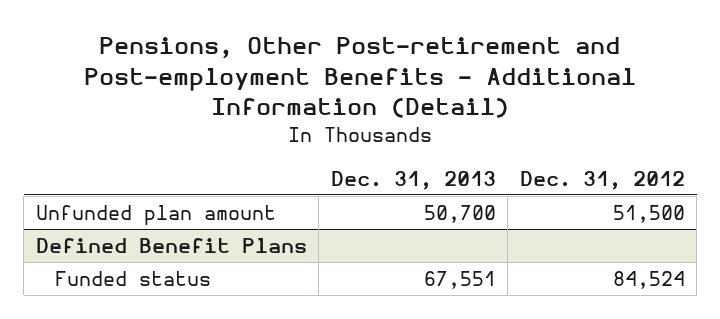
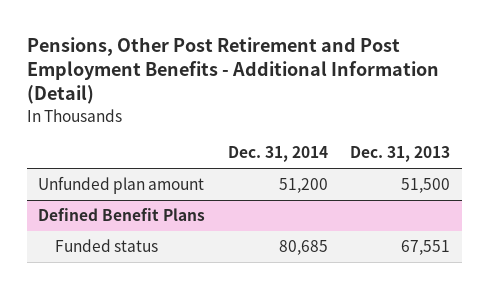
[84,37,637,119] Pensions, Other Post-retirement and Post-employment Benefits - Additional Information (Detail) -> [27,36,440,105] Pensions, Other Post Retirement and Post Employment Benefits - Additional Information (Detail)
[519,170,685,190] Dec. 31, 2012 -> none
none -> [227,146,328,163] Dec. 31, 2014
[423,204,496,223] 50,700 -> [401,178,451,194] 51,500

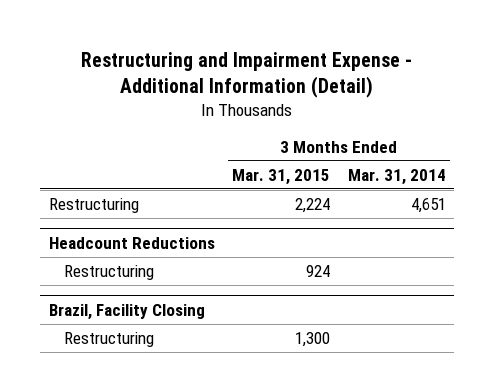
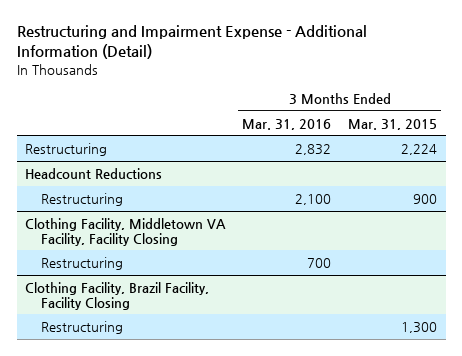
[347,168,446,185] Mar. 31, 2014 -> none
none -> [242,118,332,130] Mar. 31, 2016
[306,265,331,278] 924 -> [413,193,438,204] 900
none -> [25,217,227,246] Clothing Facility, Middletown VA Facility, Facility Closing
none -> [41,256,124,270] Restructuring
[49,303,206,320] Brazil, Facility Closing -> [25,281,210,310] Clothing Facility, Brazil Facility, Facility Closing

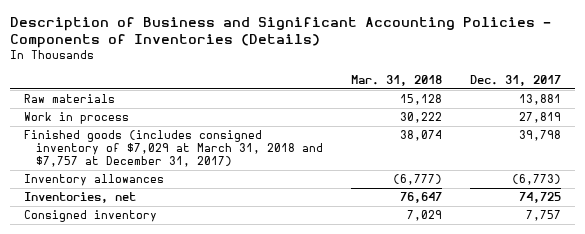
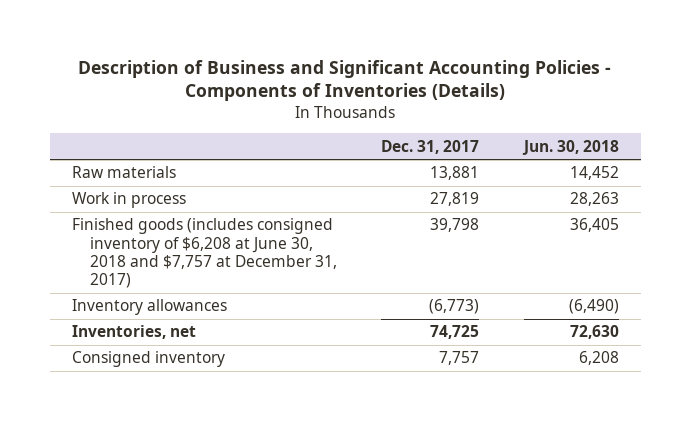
[351,74,443,86] Mar. 31, 2018 -> none
none -> [521,139,619,155] Jun. 30, 2018
[23,130,324,168] Finished goods (includes consigned inventory of $7,029 at March 31, 2018 and $7,757 at December 31, 2017) -> [72,218,337,289] Finished goods (includes consigned inventory of $6,208 at June 30, 2018 and $7,757 at December 31, 2017)

